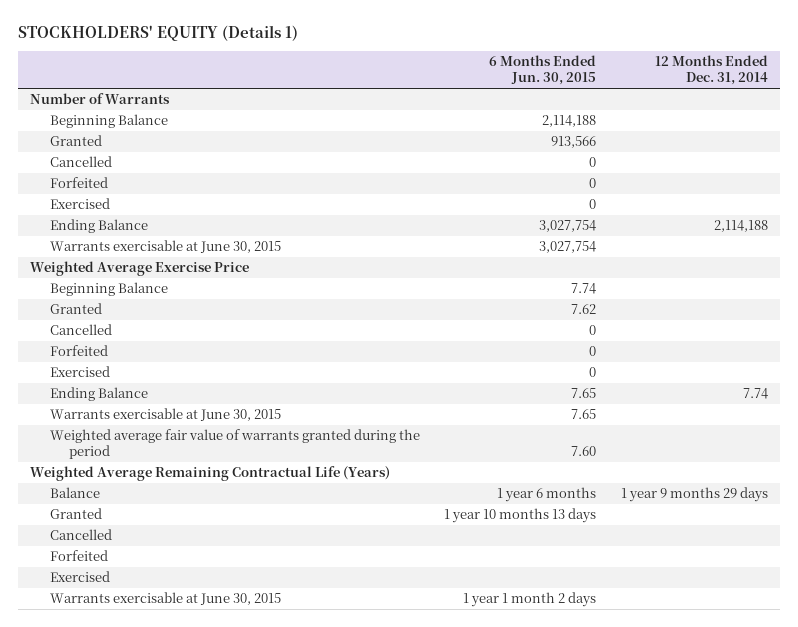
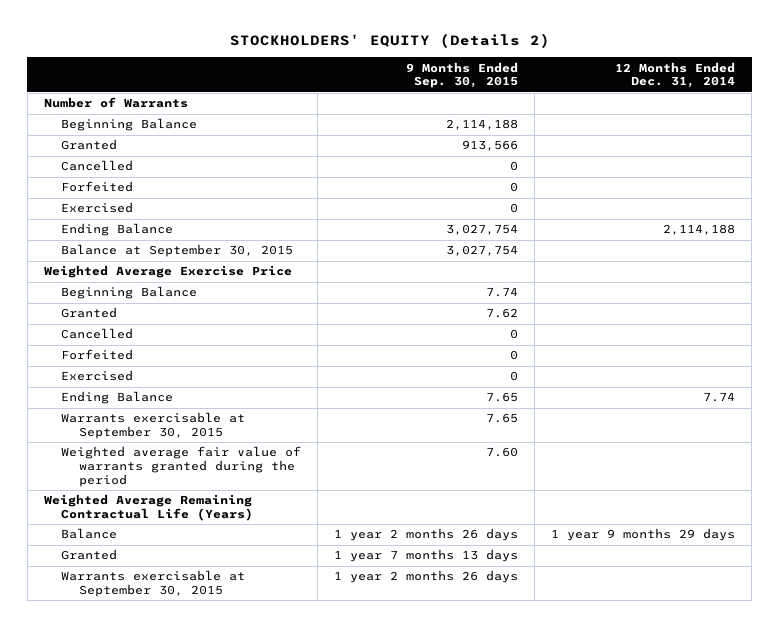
[17,24,298,41] STOCKHOLDERS' EQUITY (Details 1) -> [229,33,550,49] STOCKHOLDERS' EQUITY (Details 2)
[489,55,597,86] 6 Months Ended Jun. 30, 2015 -> none
none -> [406,61,519,89] 9 Months Ended Sep. 30, 2015
[49,240,281,254] Warrants exercisable at June 30, 2015 -> [61,244,294,258] Balance at September 30, 2015
[49,408,281,422] Warrants exercisable at June 30, 2015 -> [61,412,246,440] Warrants exercisable at September 30, 2015
[49,529,112,541] Cancelled -> none
[49,550,108,562] Forfeited -> none
[49,571,110,583] Exercised -> none
[49,592,281,606] Warrants exercisable at June 30, 2015 -> [61,570,246,598] Warrants exercisable at September 30, 2015

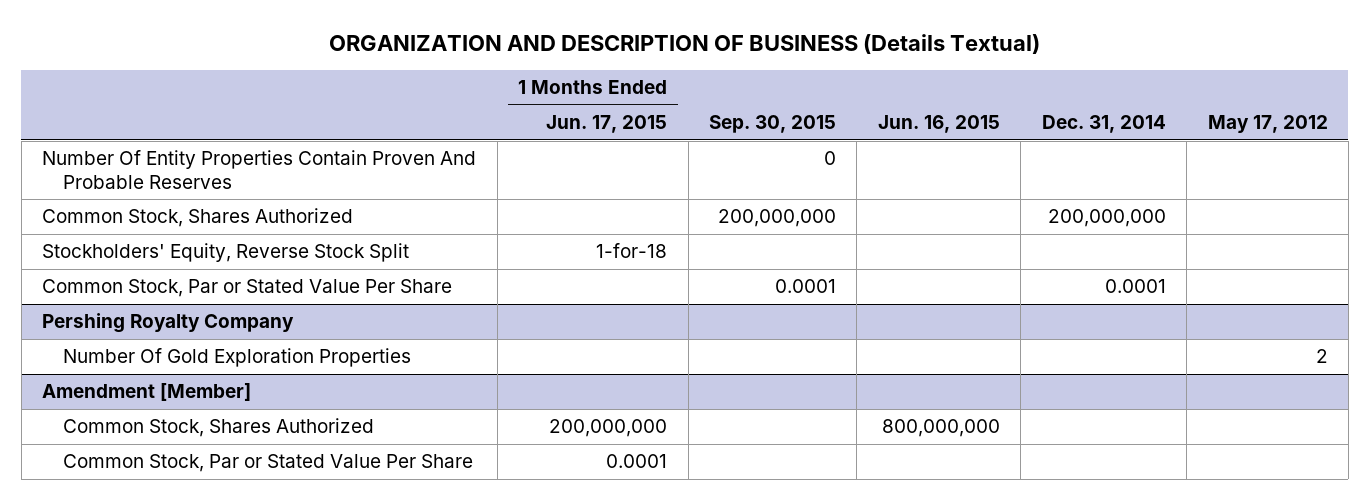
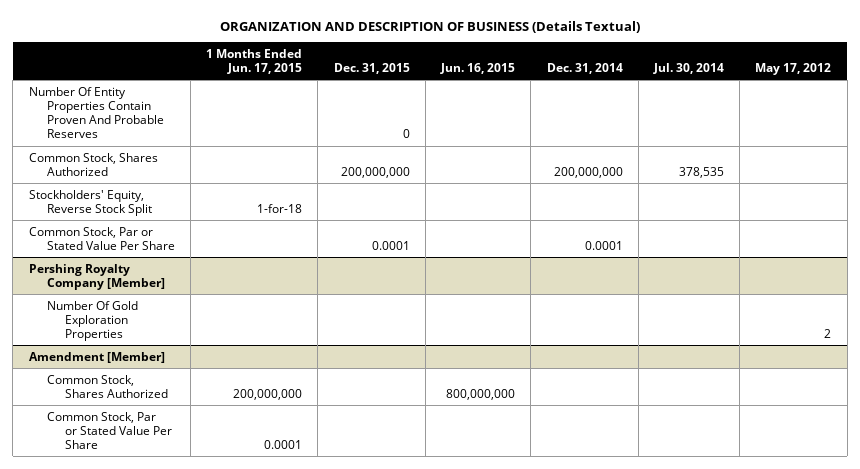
[708,115,836,134] Sep. 30, 2015 -> none
none -> [333,62,410,74] Dec. 31, 2015
none -> [652,62,724,74] Jul. 30, 2014
[42,313,295,334] Pershing Royalty Company -> [28,263,165,290] Pershing Royalty Company [Member]

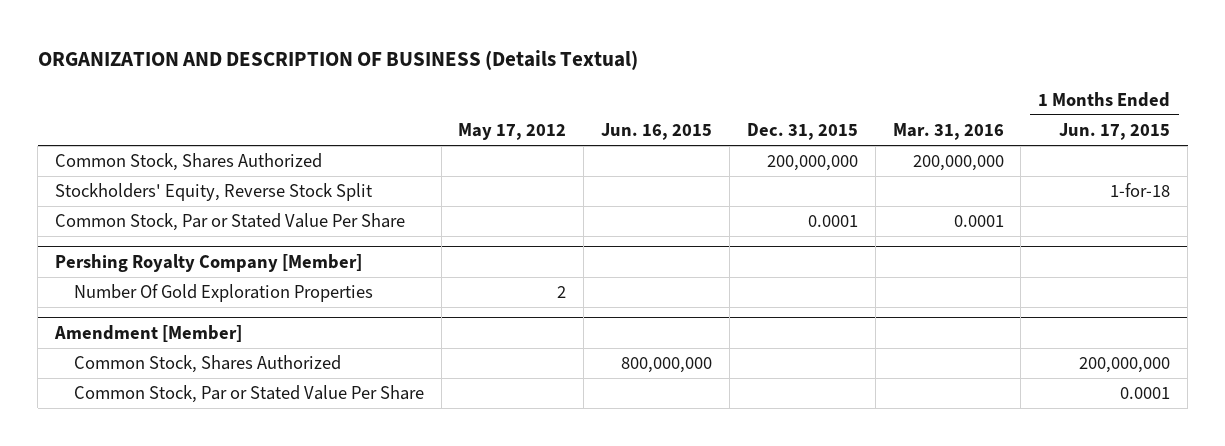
[546,62,623,74] Dec. 31, 2014 -> none
[652,62,724,74] Jul. 30, 2014 -> none
none -> [892,123,1004,141] Mar. 31, 2016
[28,86,164,139] Number Of Entity Properties Contain Proven And Probable Reserves -> none

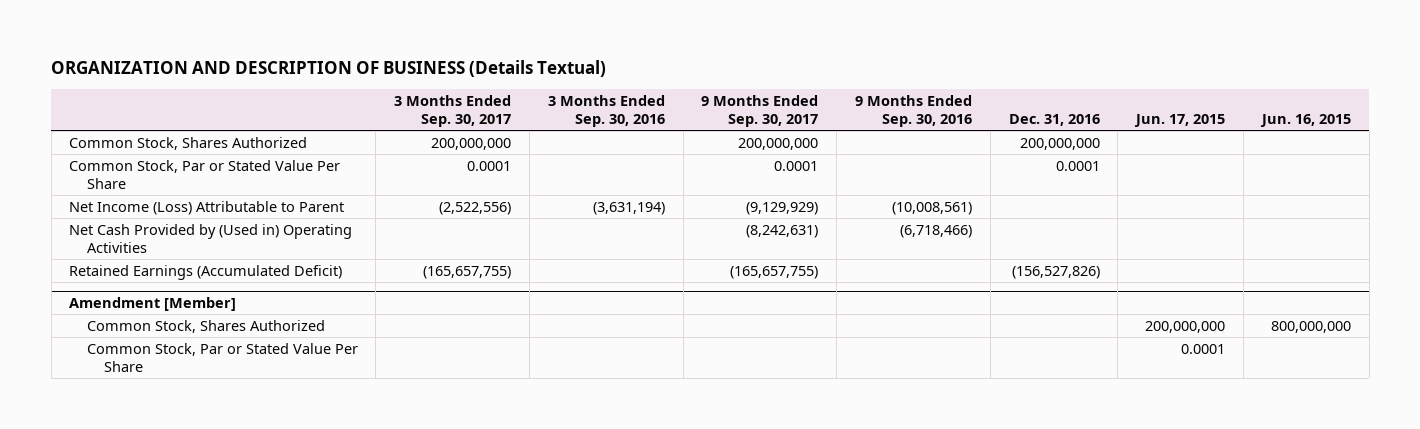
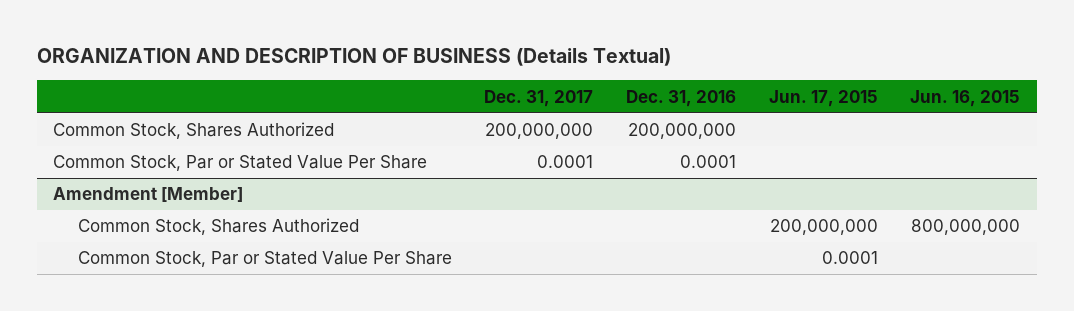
[394,94,512,128] 3 Months Ended Sep. 30, 2017 -> none
[547,94,665,128] 3 Months Ended Sep. 30, 2016 -> none
[701,94,819,128] 9 Months Ended Sep. 30, 2017 -> none
[855,94,973,128] 9 Months Ended Sep. 30, 2016 -> none
none -> [484,89,594,107] Dec. 31, 2017
[69,200,345,215] Net Income (Loss) Attributable to Parent -> none
[69,223,353,254] Net Cash Provided by (Used in) Operating Activities -> none
[69,264,343,280] Retained Earnings (Accumulated Deficit) -> none

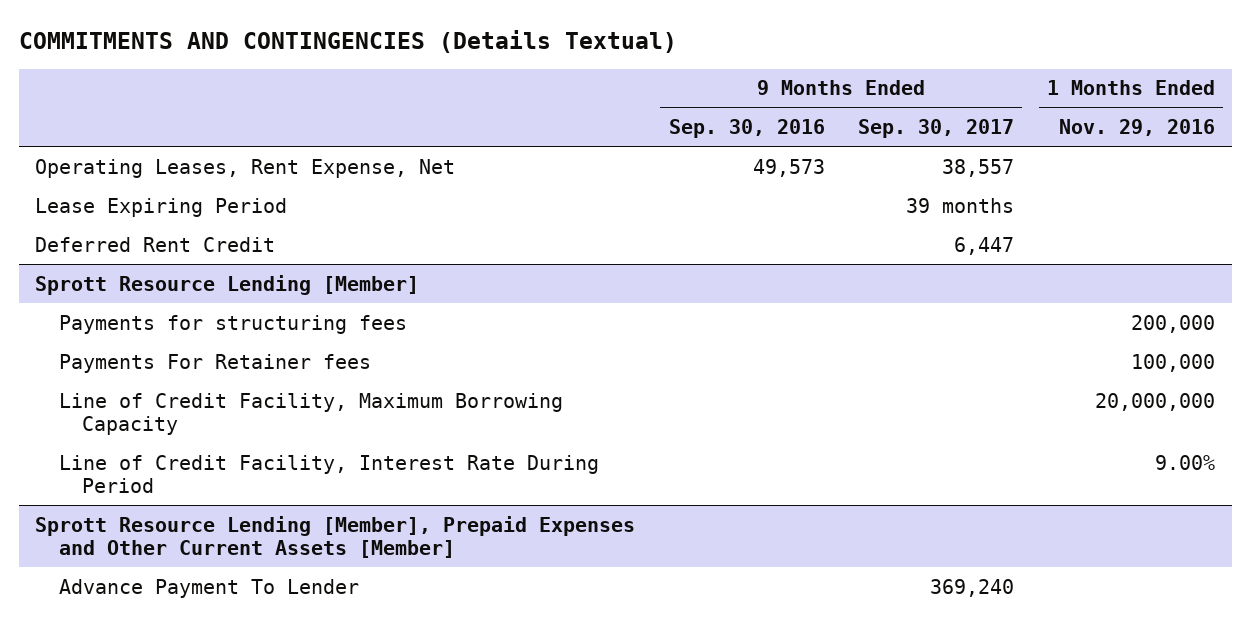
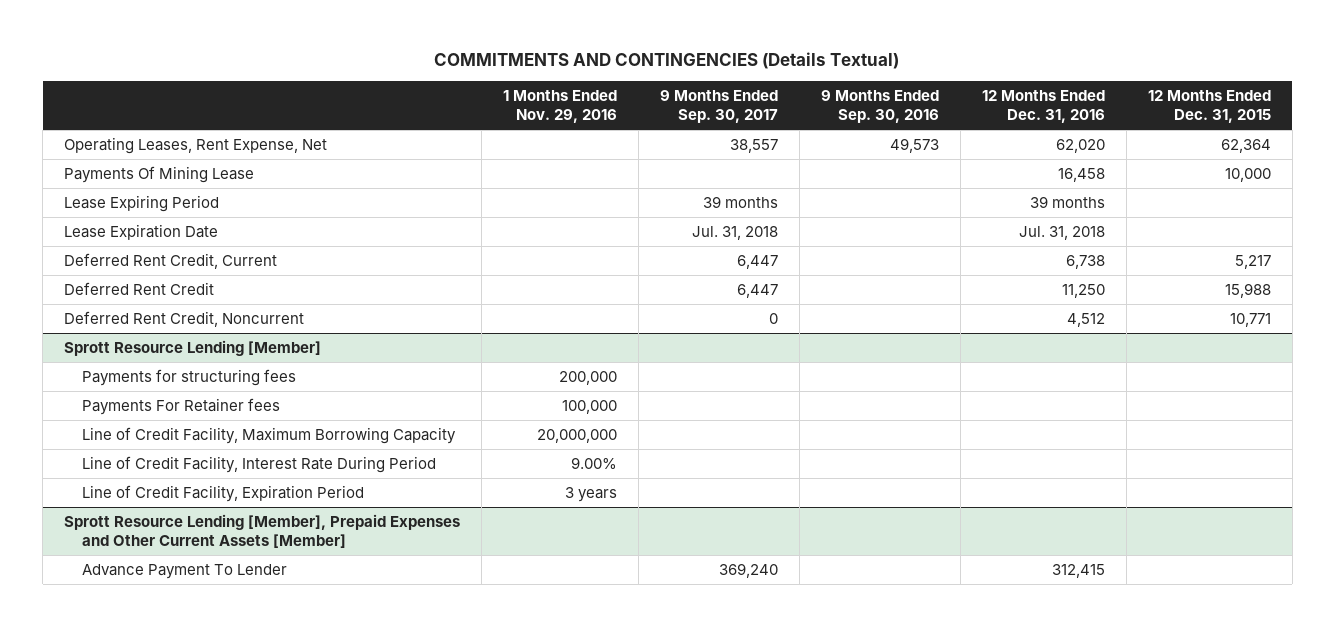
none -> [981,89,1105,123] 12 Months Ended Dec. 31, 2016
none -> [1147,89,1271,123] 12 Months Ended Dec. 31, 2015
none -> [64,166,255,184] Payments Of Mining Lease
none -> [64,224,219,241] Lease Expiration Date
none -> [64,253,278,270] Deferred Rent Credit, Current
none -> [64,311,305,328] Deferred Rent Credit, Noncurrent
none -> [82,485,365,503] Line of Credit Facility, Expiration Period

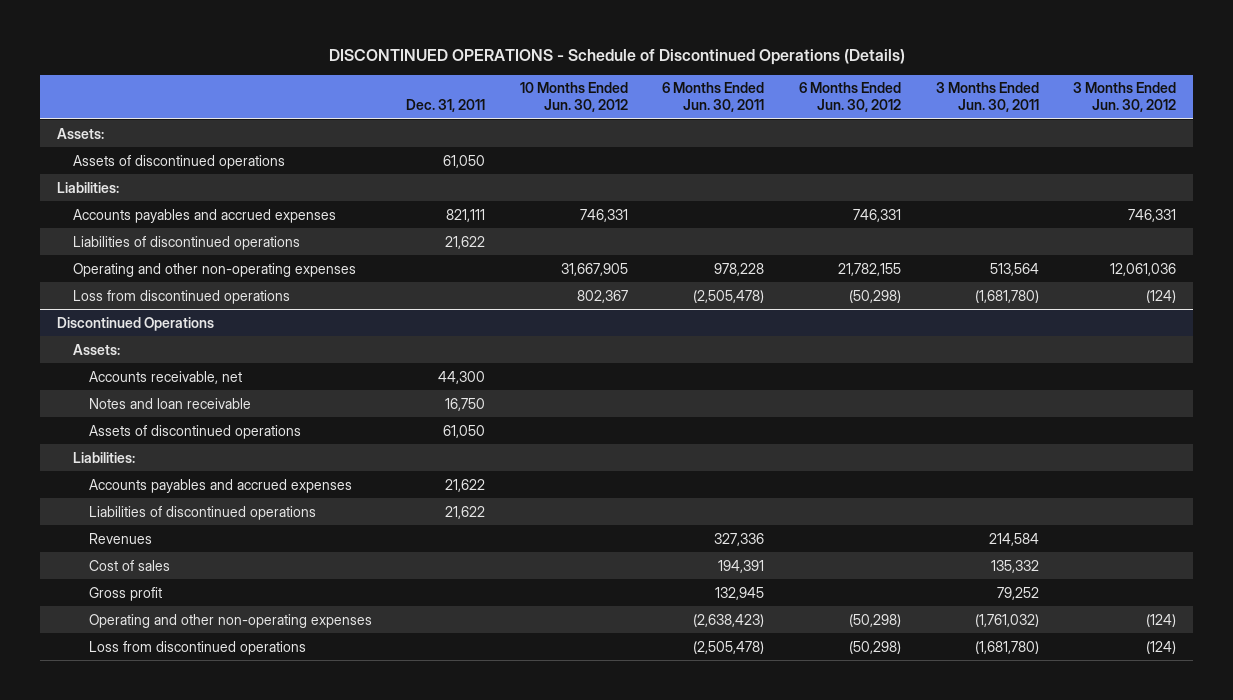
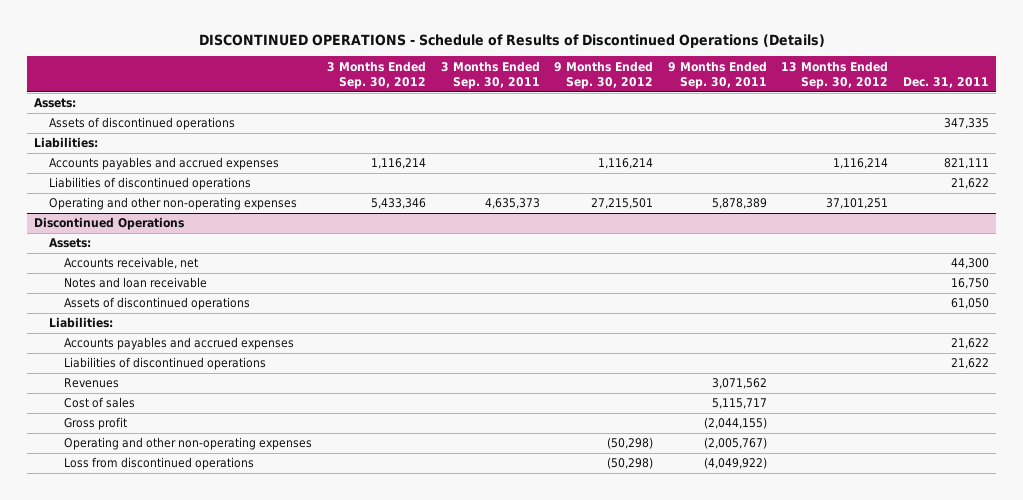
[328,49,905,66] DISCONTINUED OPERATIONS - Schedule of Discontinued Operations (Details) -> [198,33,825,48] DISCONTINUED OPERATIONS - Schedule of Results of Discontinued Operations (Details)
[519,82,628,113] 10 Months Ended Jun. 30, 2012 -> none
[662,82,765,113] 6 Months Ended Jun. 30, 2011 -> none
[799,82,902,113] 6 Months Ended Jun. 30, 2012 -> none
[935,82,1039,113] 3 Months Ended Jun. 30, 2011 -> none
[1073,82,1177,113] 3 Months Ended Jun. 30, 2012 -> none
none -> [326,60,426,89] 3 Months Ended Sep. 30, 2012
none -> [440,60,540,89] 3 Months Ended Sep. 30, 2011
none -> [554,60,654,89] 9 Months Ended Sep. 30, 2012
none -> [667,60,767,89] 9 Months Ended Sep. 30, 2011
none -> [781,60,889,89] 13 Months Ended Sep. 30, 2012
[443,154,486,168] 61,050 -> [944,118,990,130] 347,335
[72,289,290,304] Loss from discontinued operations -> none

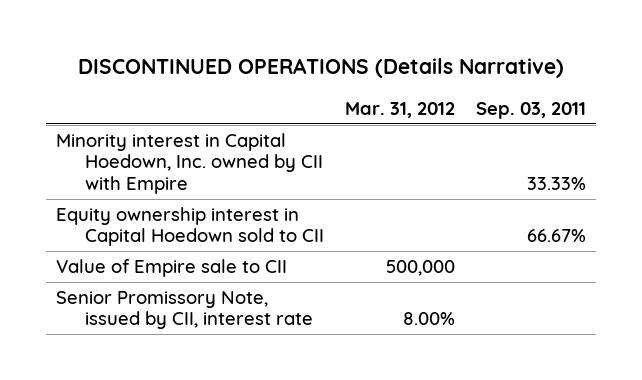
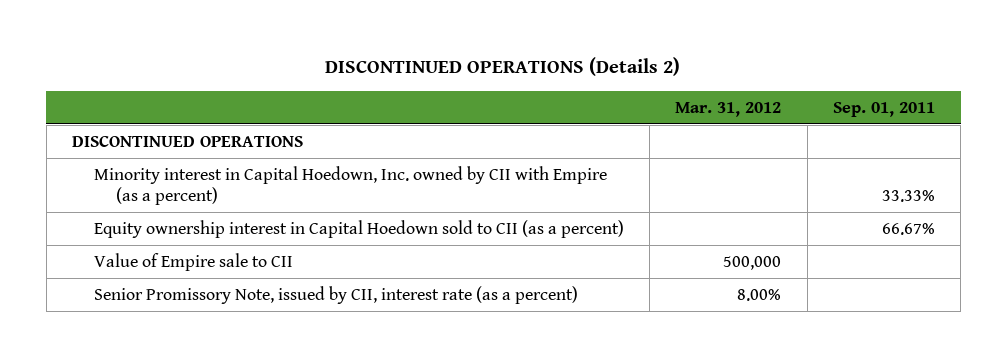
[77,58,564,79] DISCONTINUED OPERATIONS (Details Narrative) -> [325,57,681,77] DISCONTINUED OPERATIONS (Details 2)
[475,101,586,119] Sep. 03, 2011 -> none
none -> [832,101,935,117] Sep. 01, 2011
none -> [71,135,303,147] DISCONTINUED OPERATIONS
[56,133,324,194] Minority interest in Capital Hoedown, Inc. owned by CII with Empire -> [94,165,608,205] Minority interest in Capital Hoedown, Inc. owned by CII with Empire (as a percent)
[56,207,325,247] Equity ownership interest in Capital Hoedown sold to CII -> [94,219,625,238] Equity ownership interest in Capital Hoedown sold to CII (as a percent)
[56,291,314,330] Senior Promissory Note, issued by CII, interest rate -> [94,285,579,304] Senior Promissory Note, issued by CII, interest rate (as a percent)

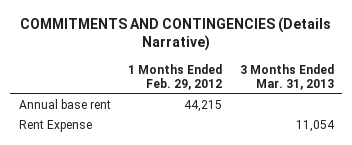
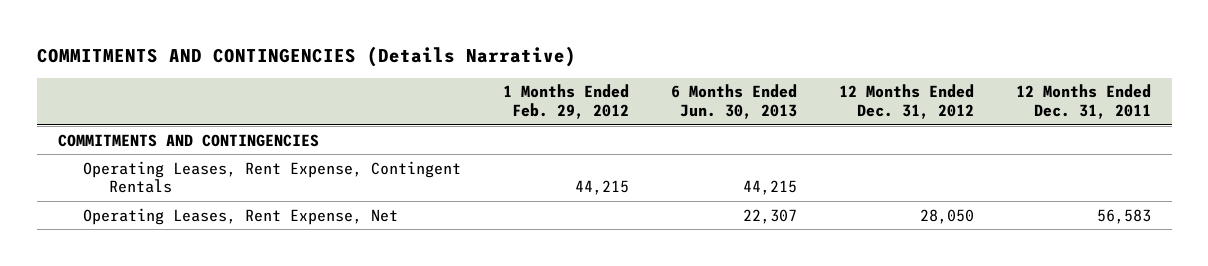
[239,63,334,90] 3 Months Ended Mar. 31, 2013 -> none
none -> [670,84,797,120] 6 Months Ended Jun. 30, 2013
none -> [838,84,974,120] 12 Months Ended Dec. 31, 2012
none -> [1015,84,1151,120] 12 Months Ended Dec. 31, 2011
none -> [57,133,319,147] COMMITMENTS AND CONTINGENCIES
[18,99,111,110] Annual base rent -> [83,160,462,194] Operating Leases, Rent Expense, Contingent Rentals
[18,120,92,133] Rent Expense -> [83,207,399,225] Operating Leases, Rent Expense, Net

